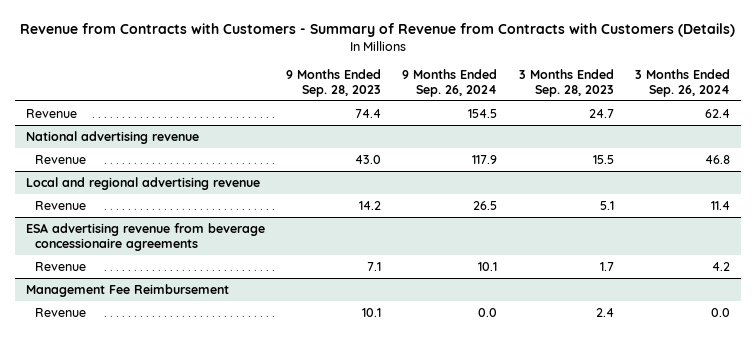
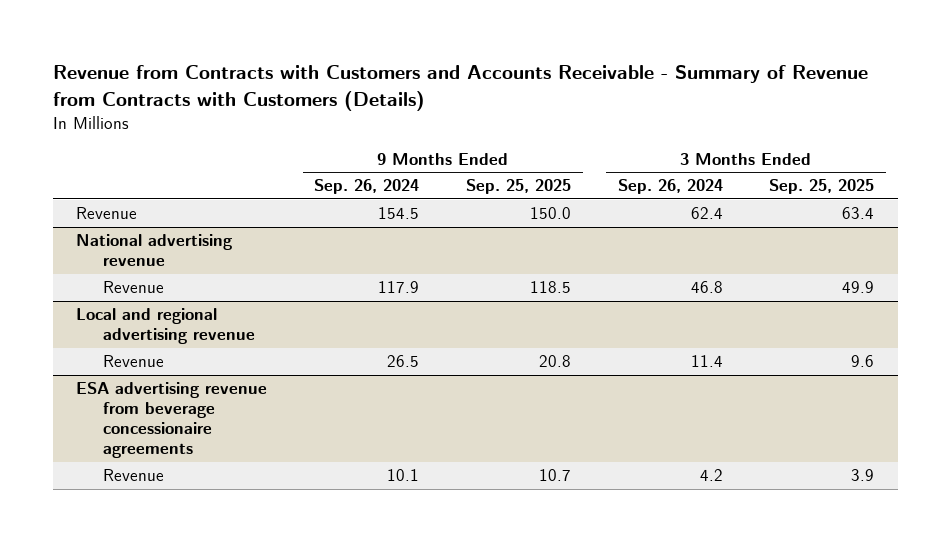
[19,23,735,38] Revenue from Contracts with Customers - Summary of Revenue from Contracts with Customers (Details) -> [53,65,869,111] Revenue from Contracts with Customers and Accounts Receivable - Summary of Revenue from Contracts with Customers (Details)
[285,68,381,97] 9 Months Ended Sep. 28, 2023 -> none
[518,68,614,97] 3 Months Ended Sep. 28, 2023 -> none
none -> [465,179,571,195] Sep. 25, 2025
none -> [769,179,875,195] Sep. 25, 2025
[25,283,229,297] Management Fee Reimbursement -> none
[35,307,87,317] Revenue -> none

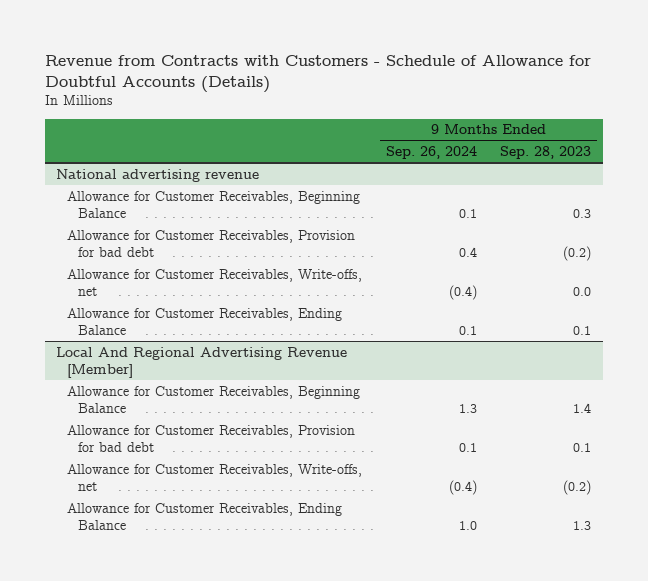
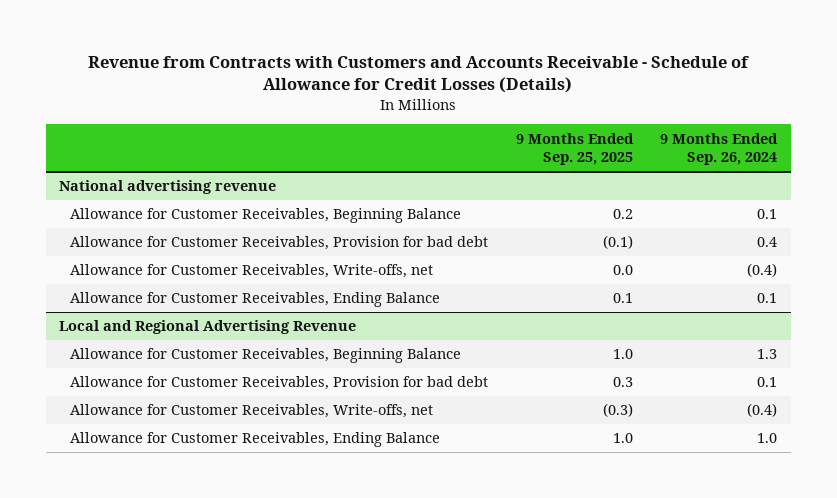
[44,54,591,93] Revenue from Contracts with Customers - Schedule of Allowance for Doubtful Accounts (Details) -> [88,56,750,94] Revenue from Contracts with Customers and Accounts Receivable - Schedule of Allowance for Credit Losses (Details)
[500,145,592,159] Sep. 28, 2023 -> none
none -> [515,132,634,166] 9 Months Ended Sep. 25, 2025
[56,346,348,378] Local And Regional Advertising Revenue [Member] -> [59,320,357,335] Local and Regional Advertising Revenue

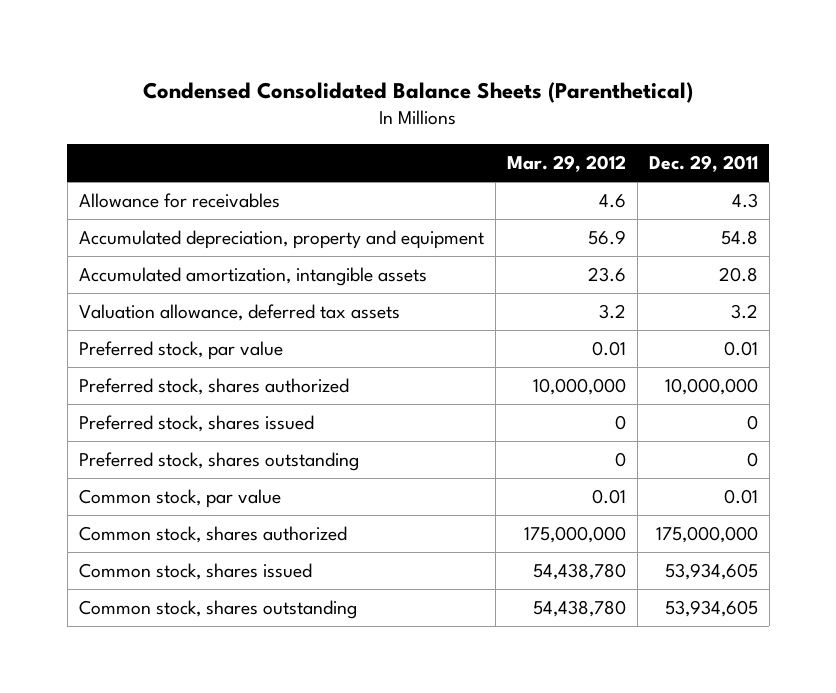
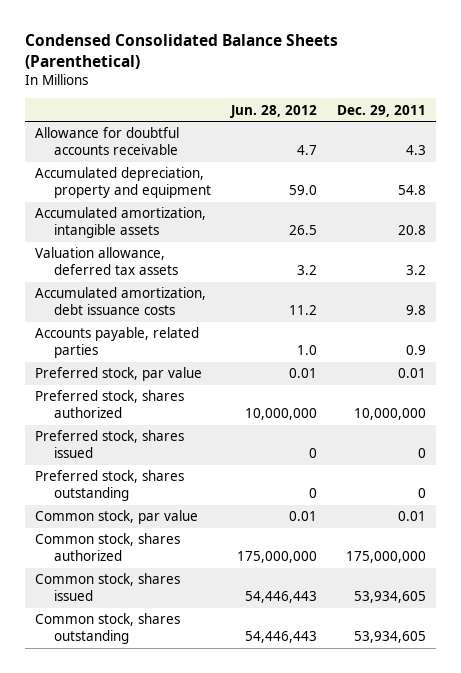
[506,155,626,173] Mar. 29, 2012 -> none
none -> [229,104,317,118] Jun. 28, 2012
[78,193,280,209] Allowance for receivables -> [35,127,180,155] Allowance for doubtful accounts receivable
none -> [35,287,207,315] Accumulated amortization, debt issuance costs
none -> [35,327,200,358] Accounts payable, related parties

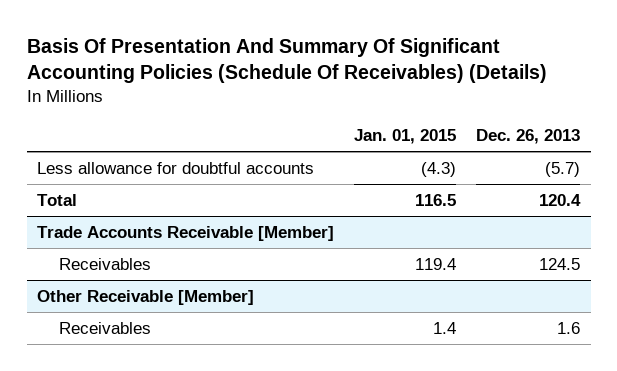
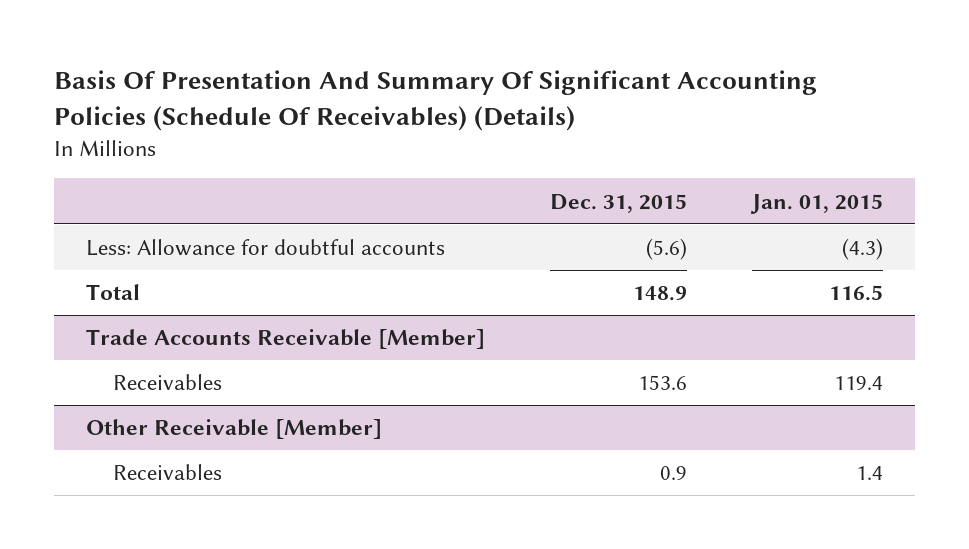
[476,129,581,145] Dec. 26, 2013 -> none
none -> [549,193,687,213] Dec. 31, 2015
[36,161,314,174] Less allowance for doubtful accounts -> [85,239,445,257] Less: Allowance for doubtful accounts

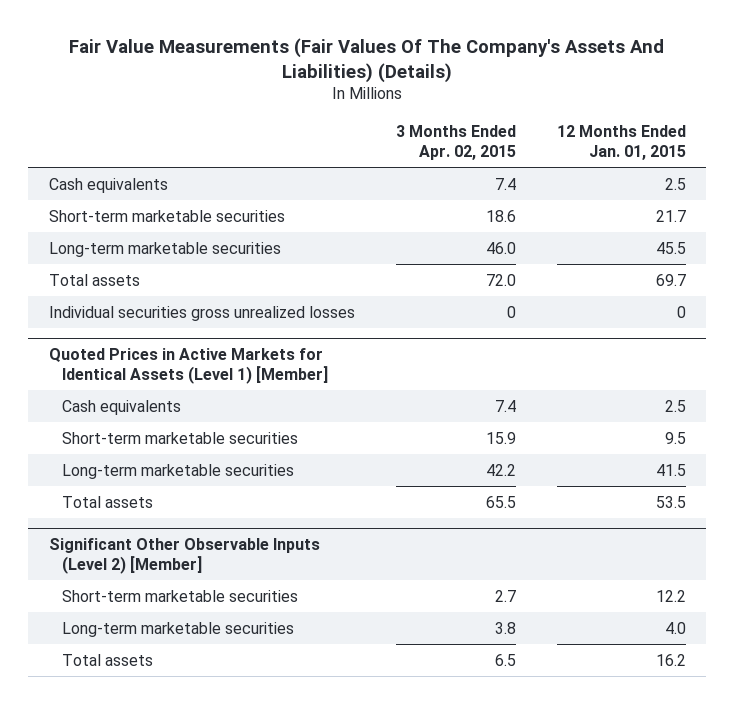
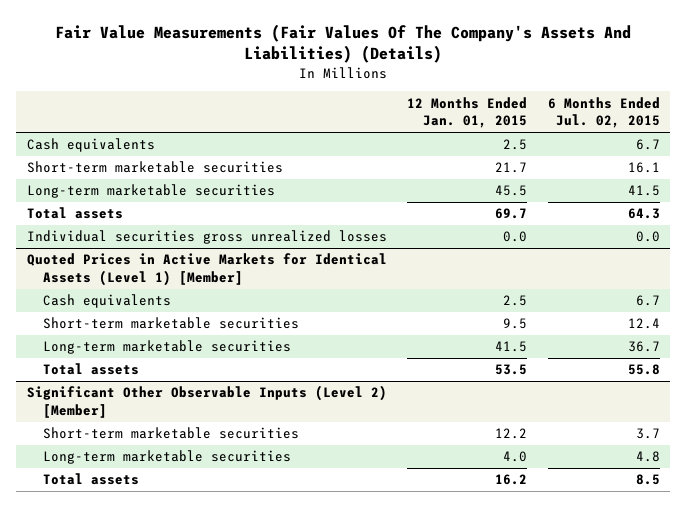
[395,124,516,160] 3 Months Ended Apr. 02, 2015 -> none
none -> [547,96,660,129] 6 Months Ended Jul. 02, 2015
[676,305,686,318] 0 -> [503,231,528,243] 0.0

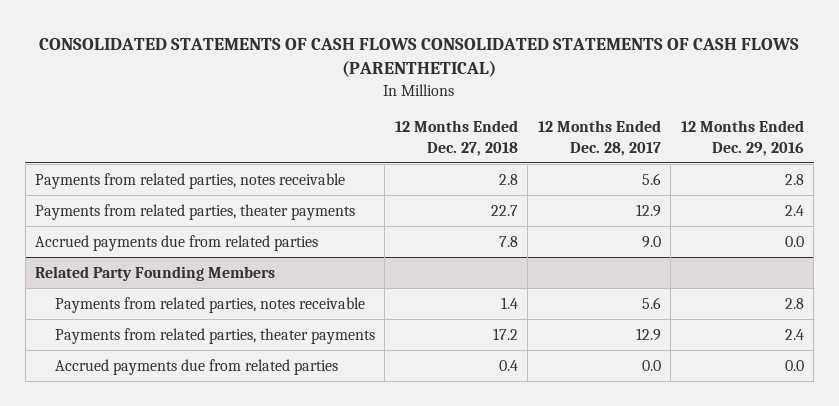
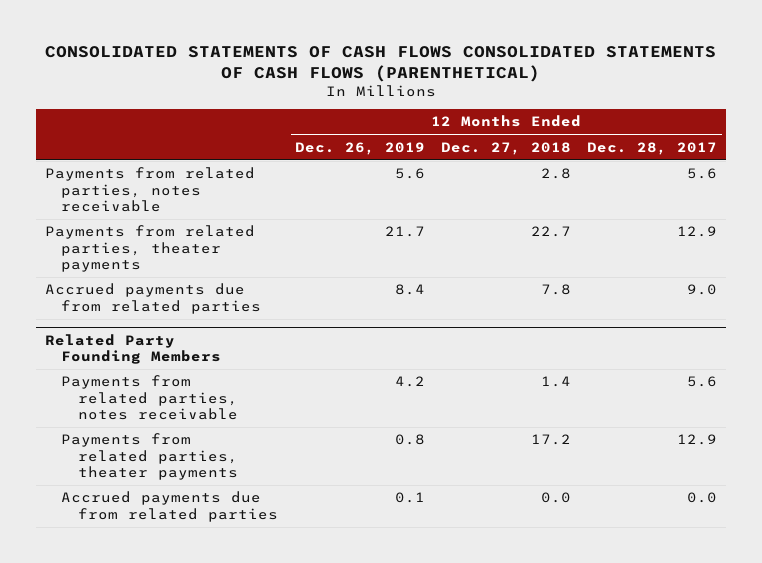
[680,120,804,156] 12 Months Ended Dec. 29, 2016 -> none
none -> [294,141,425,155] Dec. 26, 2019
[498,359,518,371] 0.4 -> [541,492,572,504] 0.0

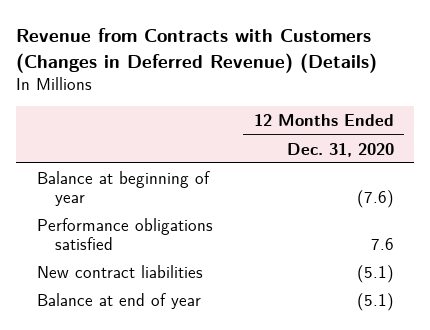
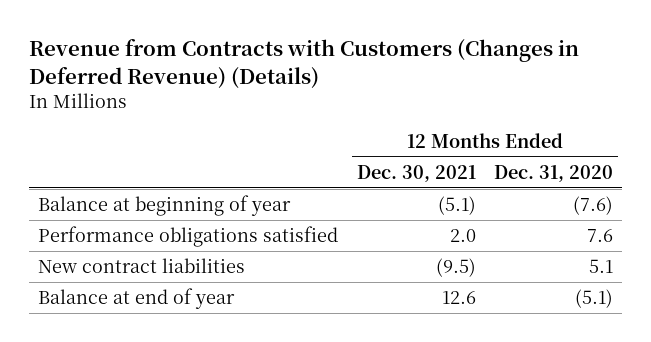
none -> [356,164,476,182] Dec. 30, 2021
[356,264,394,283] (5.1) -> [589,258,614,273] 5.1

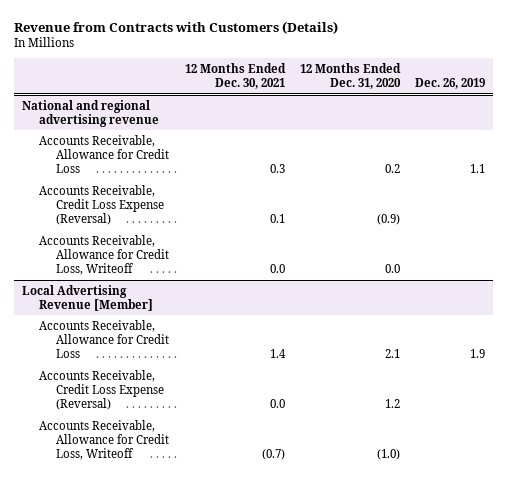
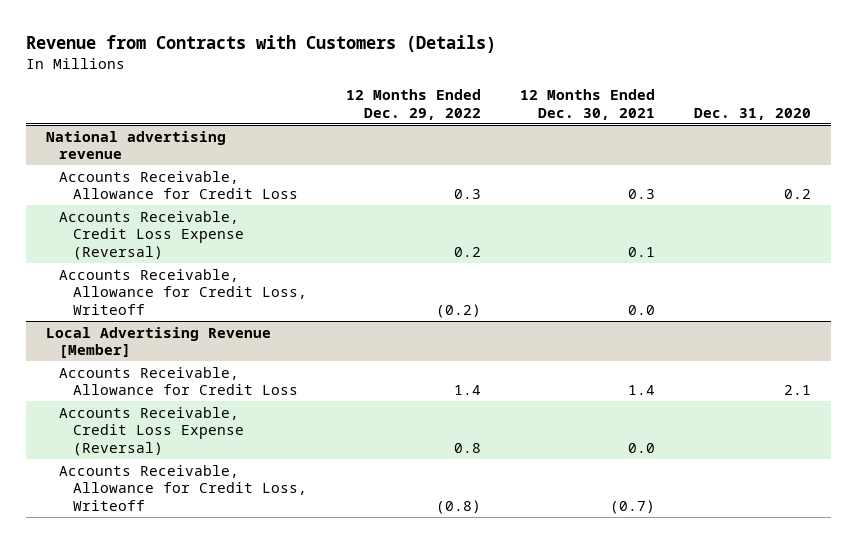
[299,63,401,90] 12 Months Ended Dec. 31, 2020 -> none
[415,78,486,90] Dec. 26, 2019 -> none
none -> [345,89,481,120] 12 Months Ended Dec. 29, 2022
none -> [693,107,811,120] Dec. 31, 2020
[22,99,160,127] National and regional advertising revenue -> [45,130,226,160] National advertising revenue

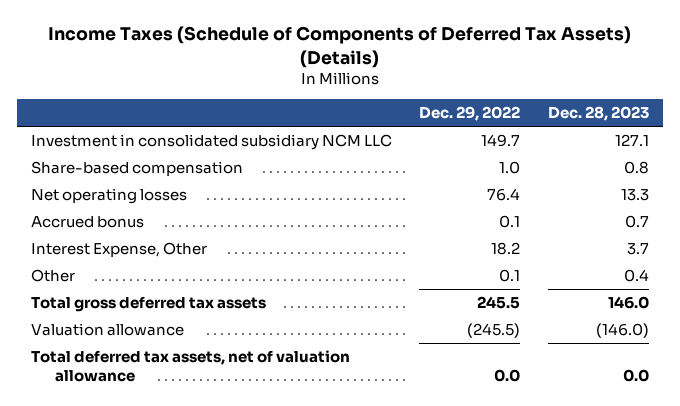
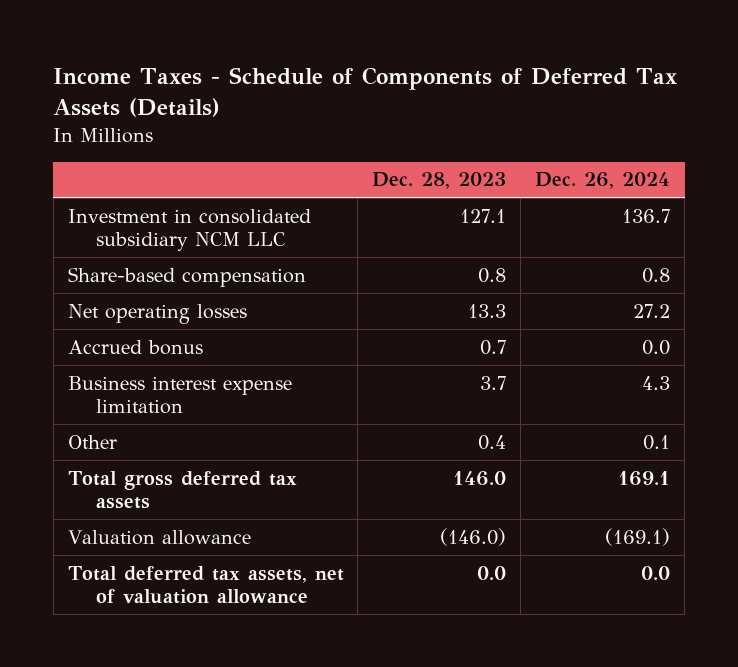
[47,26,631,68] Income Taxes (Schedule of Components of Deferred Tax Assets) (Details) -> [53,66,678,117] Income Taxes - Schedule of Components of Deferred Tax Assets (Details)
[419,106,521,122] Dec. 29, 2022 -> none
none -> [535,172,671,190] Dec. 26, 2024
[30,242,207,258] Interest Expense, Other -> [67,375,292,414] Business interest expense limitation

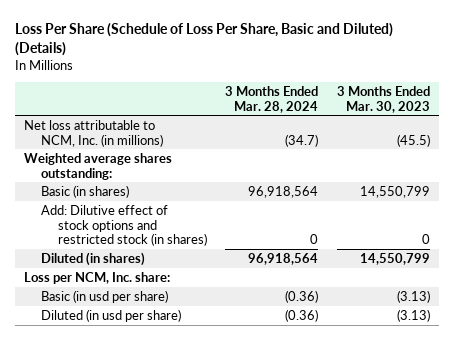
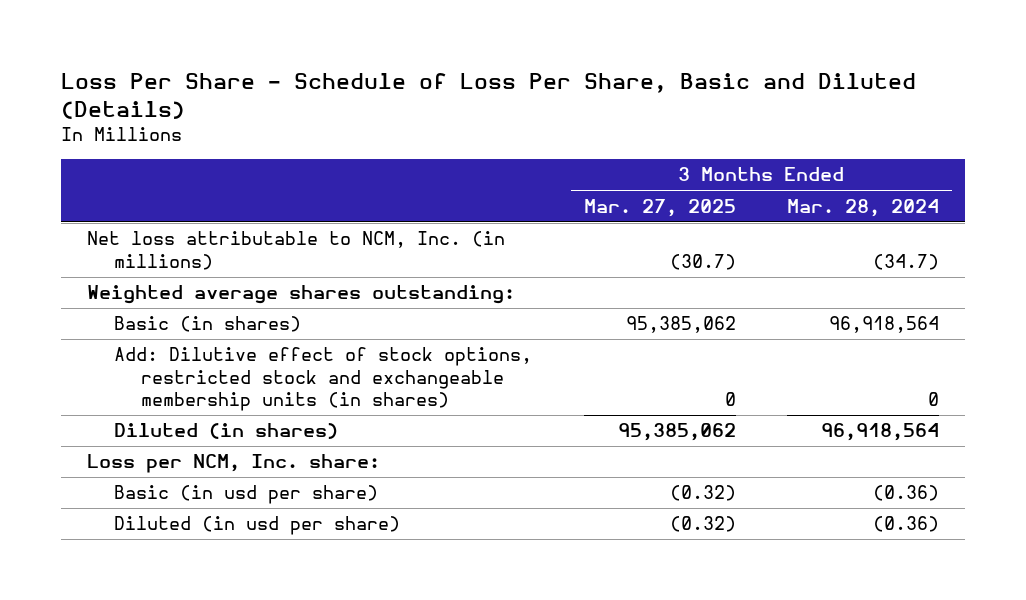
[15,23,394,57] Loss Per Share (Schedule of Loss Per Share, Basic and Diluted) (Details) -> [61,72,917,119] Loss Per Share - Schedule of Loss Per Share, Basic and Diluted (Details)
[336,85,430,113] 3 Months Ended Mar. 30, 2023 -> none
none -> [583,198,736,217] Mar. 27, 2025
[41,204,208,247] Add: Dilutive effect of stock options and restricted stock (in shares) -> [114,347,533,412] Add: Dilutive effect of stock options, restricted stock and exchangeable membership units (in shares)

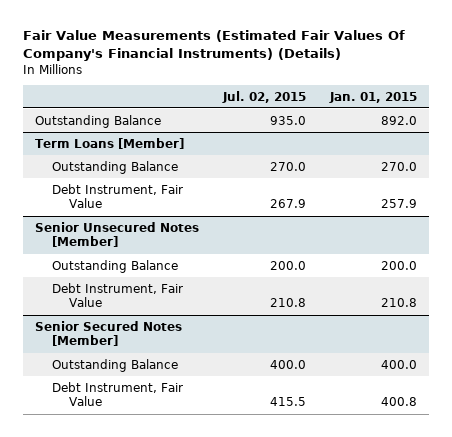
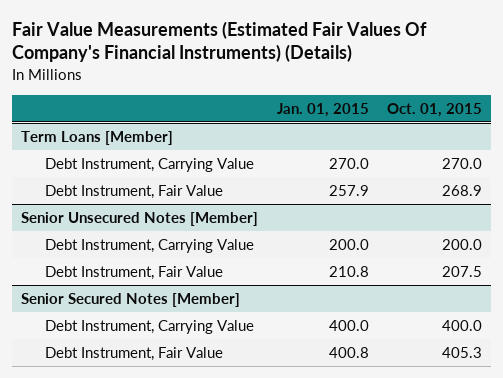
[221,90,306,103] Jul. 02, 2015 -> none
none -> [386,102,482,117] Oct. 01, 2015
[34,114,161,128] Outstanding Balance -> none
[51,160,178,174] Outstanding Balance -> [44,157,254,172] Debt Instrument, Carrying Value
[51,259,178,273] Outstanding Balance -> [44,238,254,253] Debt Instrument, Carrying Value
[51,358,178,372] Outstanding Balance -> [44,319,254,334] Debt Instrument, Carrying Value

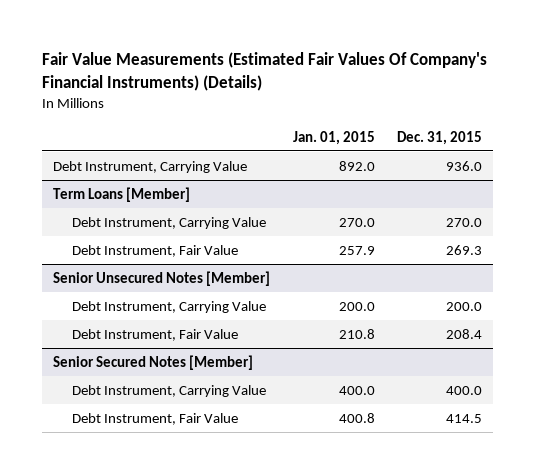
[386,102,482,117] Oct. 01, 2015 -> none
none -> [396,130,482,145] Dec. 31, 2015
none -> [53,160,248,173] Debt Instrument, Carrying Value

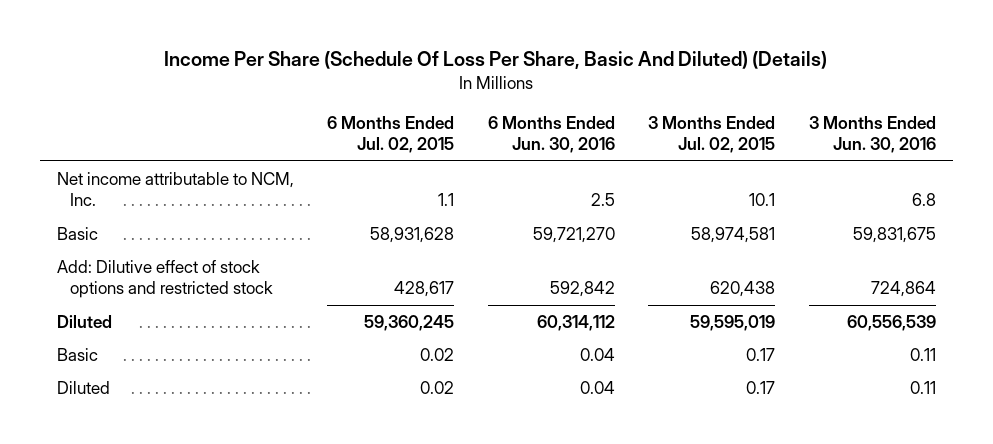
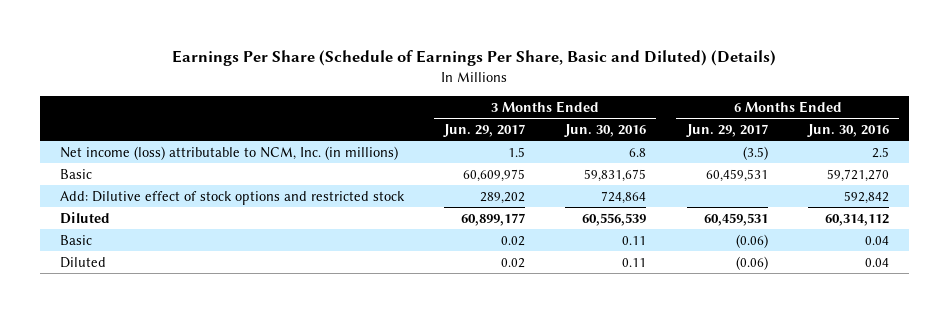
[164,51,828,70] Income Per Share (Schedule Of Loss Per Share, Basic And Diluted) (Details) -> [172,50,777,67] Earnings Per Share (Schedule of Earnings Per Share, Basic and Diluted) (Details)
[327,115,455,154] 6 Months Ended Jul. 02, 2015 -> none
[648,115,776,154] 3 Months Ended Jul. 02, 2015 -> none
none -> [443,123,526,137] Jun. 29, 2017
none -> [685,123,768,137] Jun. 29, 2017
[56,171,294,207] Net income attributable to NCM, Inc. -> [59,145,398,160] Net income (loss) attributable to NCM, Inc. (in millions)

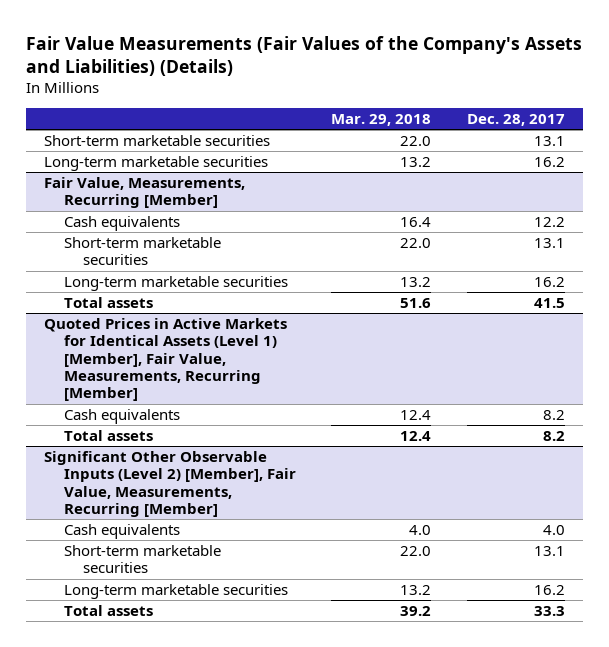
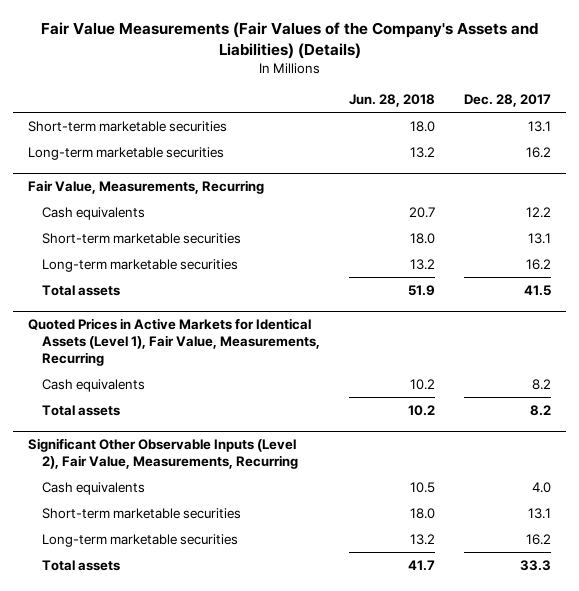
[331,114,432,127] Mar. 29, 2018 -> none
none -> [349,94,436,108] Jun. 28, 2018
[44,177,246,209] Fair Value, Measurements, Recurring [Member] -> [27,180,264,195] Fair Value, Measurements, Recurring
[44,318,288,402] Quoted Prices in Active Markets for Identical Assets (Level 1) [Member], Fair Value, Measurements, Recurring [Member] -> [27,318,321,366] Quoted Prices in Active Markets for Identical Assets (Level 1), Fair Value, Measurements, Recurring
[44,451,296,518] Significant Other Observable Inputs (Level 2) [Member], Fair Value, Measurements, Recurring [Member] -> [27,438,299,469] Significant Other Observable Inputs (Level 2), Fair Value, Measurements, Recurring

